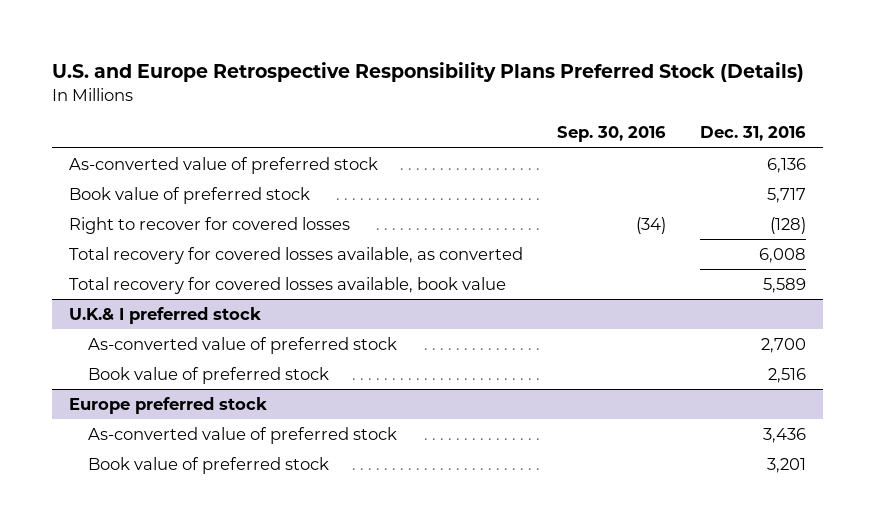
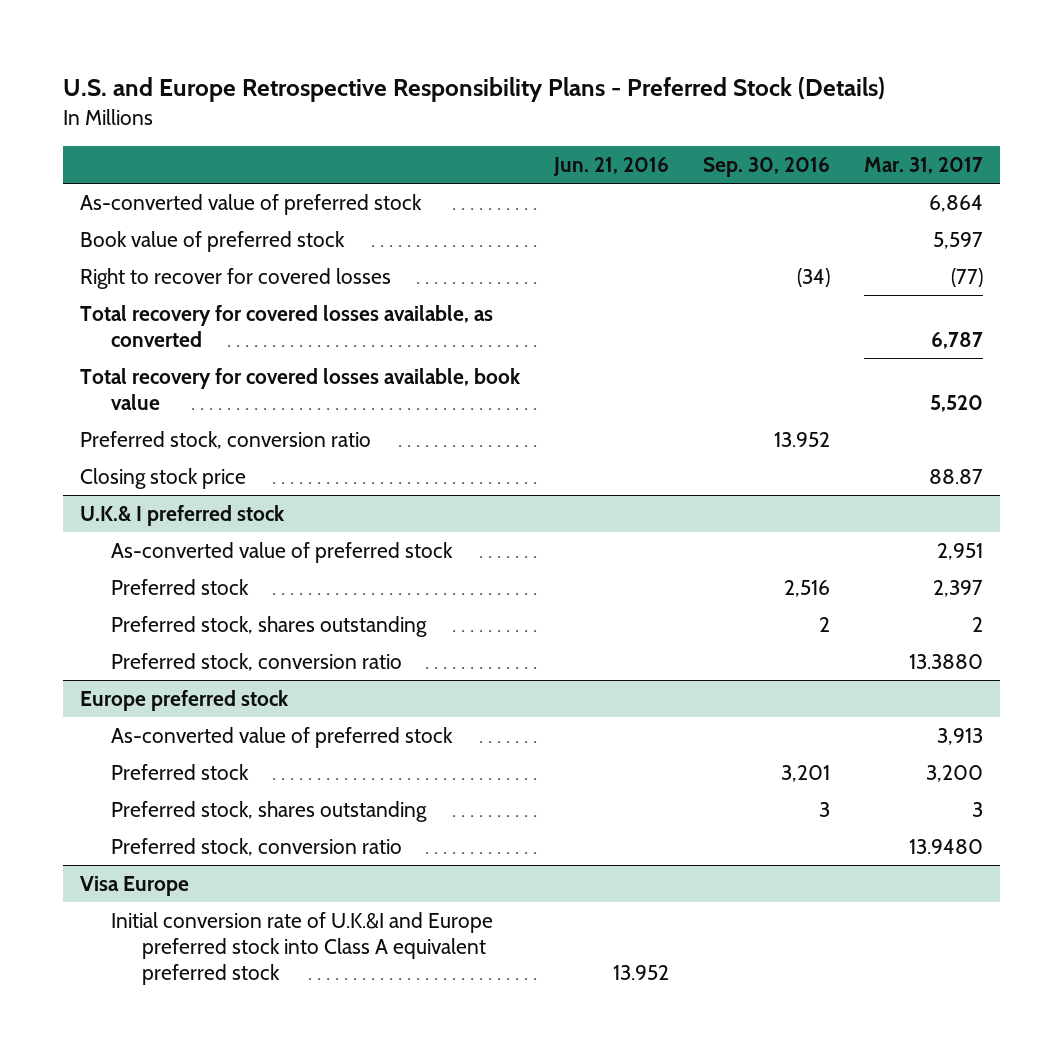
[52,62,805,83] U.S. and Europe Retrospective Responsibility Plans Preferred Stock (Details) -> [63,77,886,103] U.S. and Europe Retrospective Responsibility Plans - Preferred Stock (Details)
[700,126,807,142] Dec. 31, 2016 -> none
none -> [552,157,669,177] Jun. 21, 2016
none -> [863,157,983,175] Mar. 31, 2017
none -> [80,431,372,450] Preferred stock, conversion ratio
none -> [80,468,247,490] Closing stock price
[88,366,330,384] Book value of preferred stock -> none
none -> [111,579,250,596] Preferred stock
none -> [111,616,428,638] Preferred stock, shares outstanding
none -> [111,653,403,672] Preferred stock, conversion ratio
[88,456,330,474] Book value of preferred stock -> none
none -> [111,764,250,781] Preferred stock
none -> [111,801,428,823] Preferred stock, shares outstanding
none -> [111,838,403,857] Preferred stock, conversion ratio
none -> [80,876,190,897] Visa Europe
none -> [111,912,494,985] Initial conversion rate of U.K.&I and Europe preferred stock into Class A equivalent preferred stock

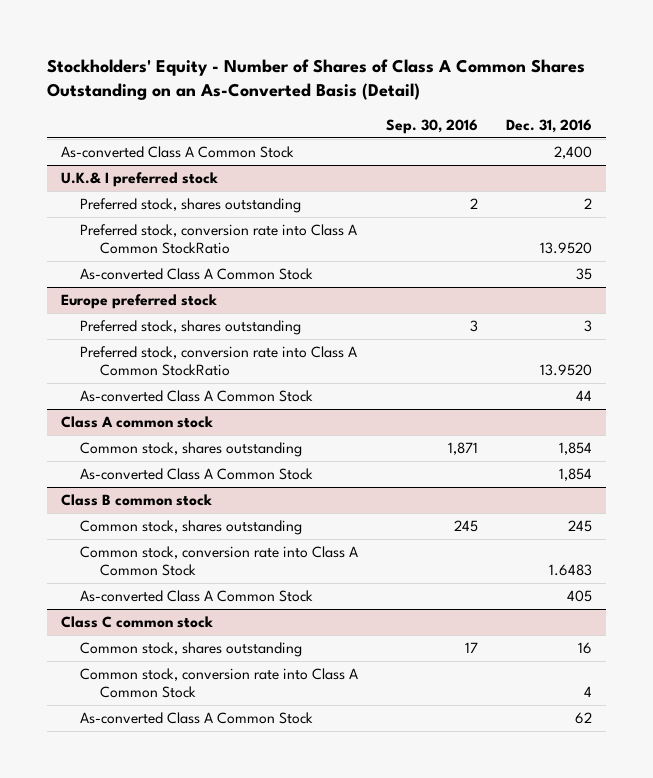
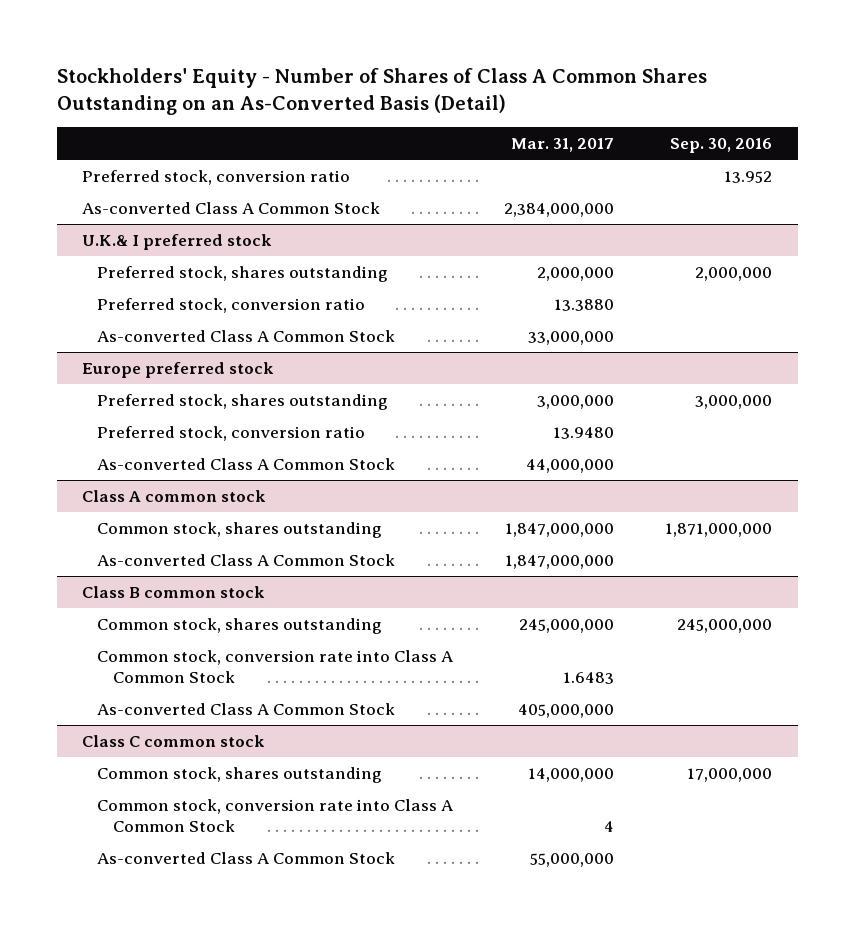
[506,118,593,133] Dec. 31, 2016 -> none
none -> [511,138,615,153] Mar. 31, 2017
none -> [82,169,351,185] Preferred stock, conversion ratio
[470,198,479,210] 2 -> [695,266,773,281] 2,000,000
[80,224,358,255] Preferred stock, conversion rate into Class A Common StockRatio -> [97,297,366,313] Preferred stock, conversion ratio
[470,320,479,333] 3 -> [695,394,773,409] 3,000,000
[80,346,358,377] Preferred stock, conversion rate into Class A Common StockRatio -> [97,425,366,441] Preferred stock, conversion ratio
[448,442,479,456] 1,871 -> [665,522,773,537] 1,871,000,000
[454,520,479,533] 245 -> [677,618,773,633] 245,000,000
[465,642,479,654] 17 -> [687,767,773,782] 17,000,000

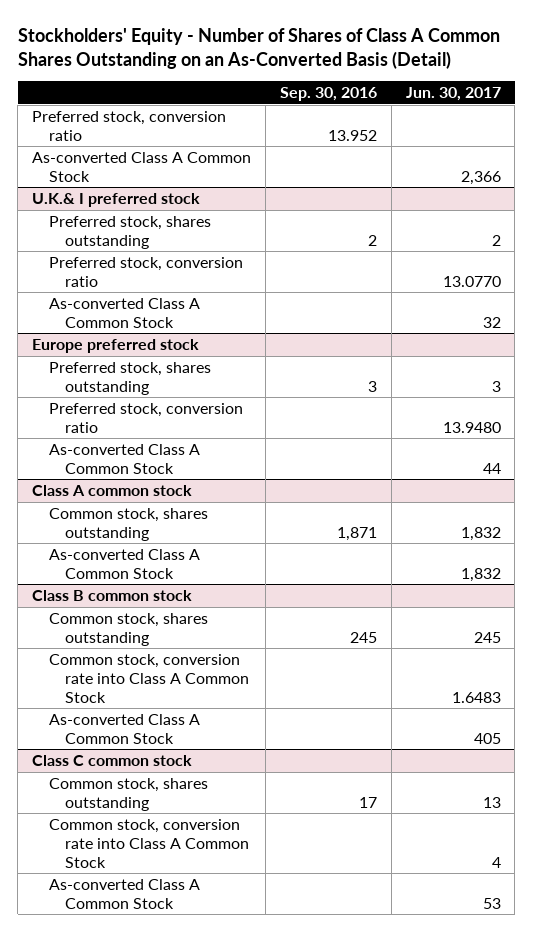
[511,138,615,153] Mar. 31, 2017 -> none
none -> [405,86,501,101] Jun. 30, 2017
[695,266,773,281] 2,000,000 -> [367,234,377,246] 2
[695,394,773,409] 3,000,000 -> [367,380,377,392] 3
[665,522,773,537] 1,871,000,000 -> [336,526,377,541] 1,871
[677,618,773,633] 245,000,000 -> [349,631,377,643] 245
[687,767,773,782] 17,000,000 -> [358,796,377,808] 17

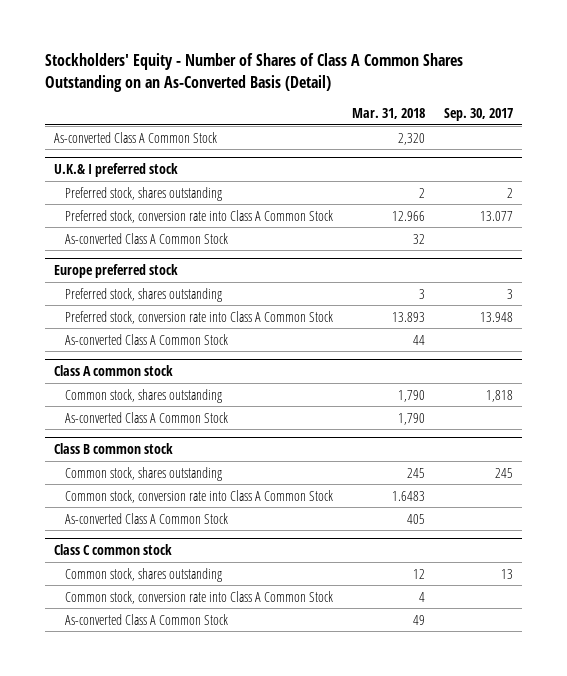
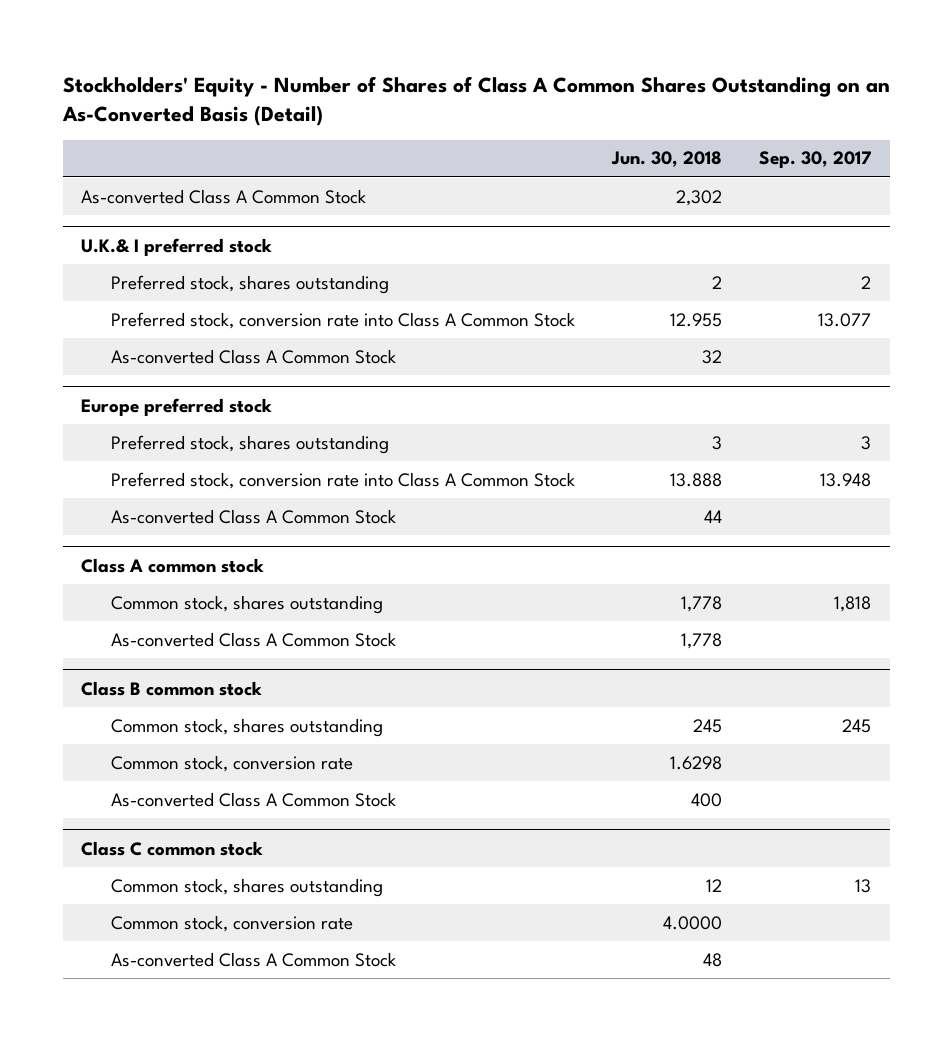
[352,107,426,119] Mar. 31, 2018 -> none
none -> [610,151,722,168] Jun. 30, 2018
[65,489,334,503] Common stock, conversion rate into Class A Common Stock -> [110,754,353,772] Common stock, conversion rate
[65,590,334,604] Common stock, conversion rate into Class A Common Stock -> [110,914,353,932] Common stock, conversion rate

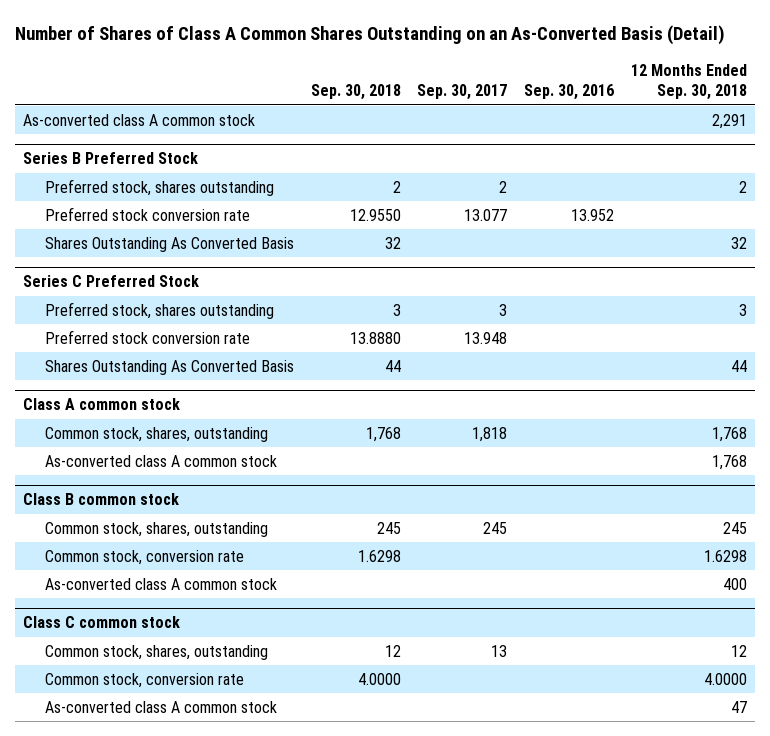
[61,75,890,126] Stockholders' Equity - Number of Shares of Class A Common Shares Outstanding on an As-Converted Basis (Detail) -> [14,24,725,45] Number of Shares of Class A Common Shares Outstanding on an As-Converted Basis (Detail)
[610,151,722,168] Jun. 30, 2018 -> none
none -> [310,84,401,101] Sep. 30, 2018
none -> [524,84,615,101] Sep. 30, 2016
none -> [630,63,747,101] 12 Months Ended Sep. 30, 2018
[81,188,367,204] As-converted Class A Common Stock -> [23,113,256,126] As-converted class A common stock
[81,237,273,256] U.K.& I preferred stock -> [23,152,199,165] Series B Preferred Stock
[110,311,575,329] Preferred stock, conversion rate into Class A Common Stock -> [44,206,250,221] Preferred stock conversion rate
[110,348,396,364] As-converted Class A Common Stock -> [44,236,294,252] Shares Outstanding As Converted Basis
[81,397,273,416] Europe preferred stock -> [23,275,200,288] Series C Preferred Stock
[110,471,575,489] Preferred stock, conversion rate into Class A Common Stock -> [44,329,250,344] Preferred stock conversion rate
[110,508,396,524] As-converted Class A Common Stock -> [44,359,294,375] Shares Outstanding As Converted Basis
[110,594,383,614] Common stock, shares outstanding -> [44,426,268,442] Common stock, shares, outstanding
[110,631,396,647] As-converted Class A Common Stock -> [44,454,277,467] As-converted class A common stock
[110,717,383,737] Common stock, shares outstanding -> [44,521,268,537] Common stock, shares, outstanding
[110,791,396,807] As-converted Class A Common Stock -> [44,577,277,590] As-converted class A common stock
[110,877,383,897] Common stock, shares outstanding -> [44,644,268,660] Common stock, shares, outstanding
[110,951,396,967] As-converted Class A Common Stock -> [44,700,277,713] As-converted class A common stock

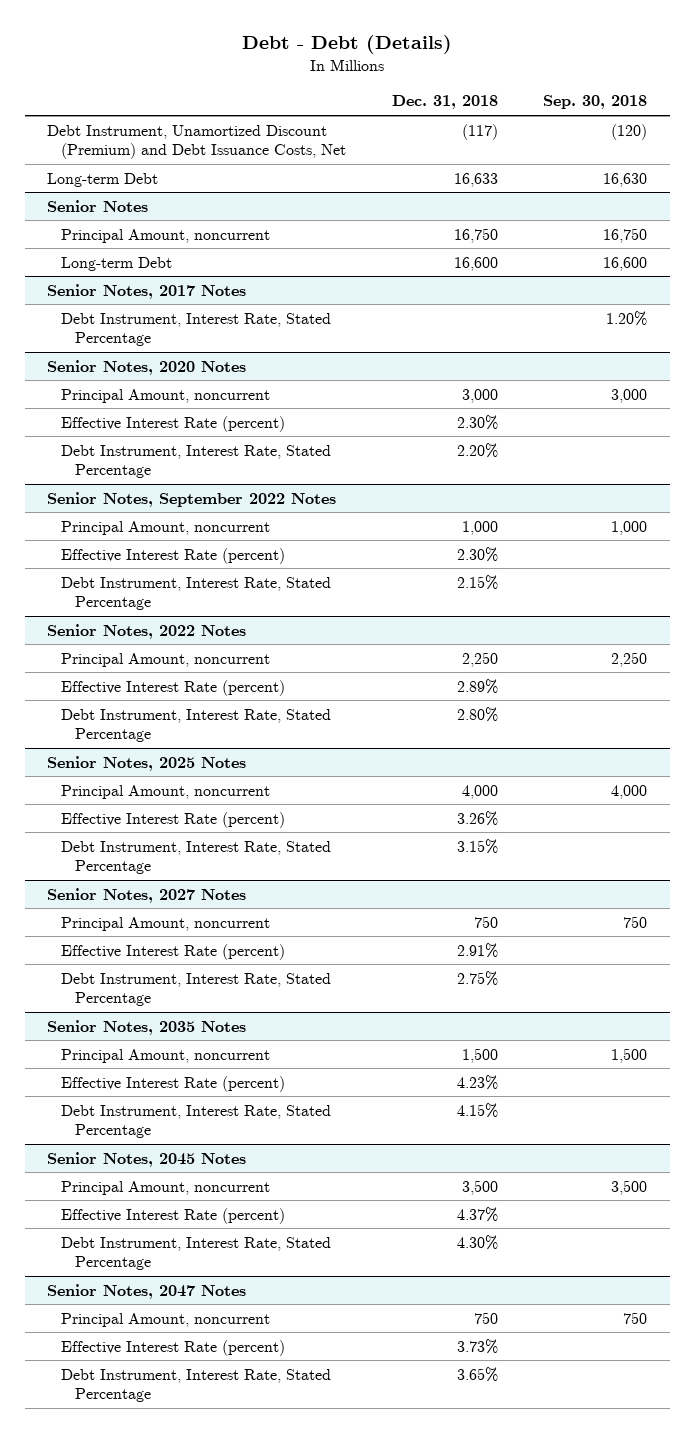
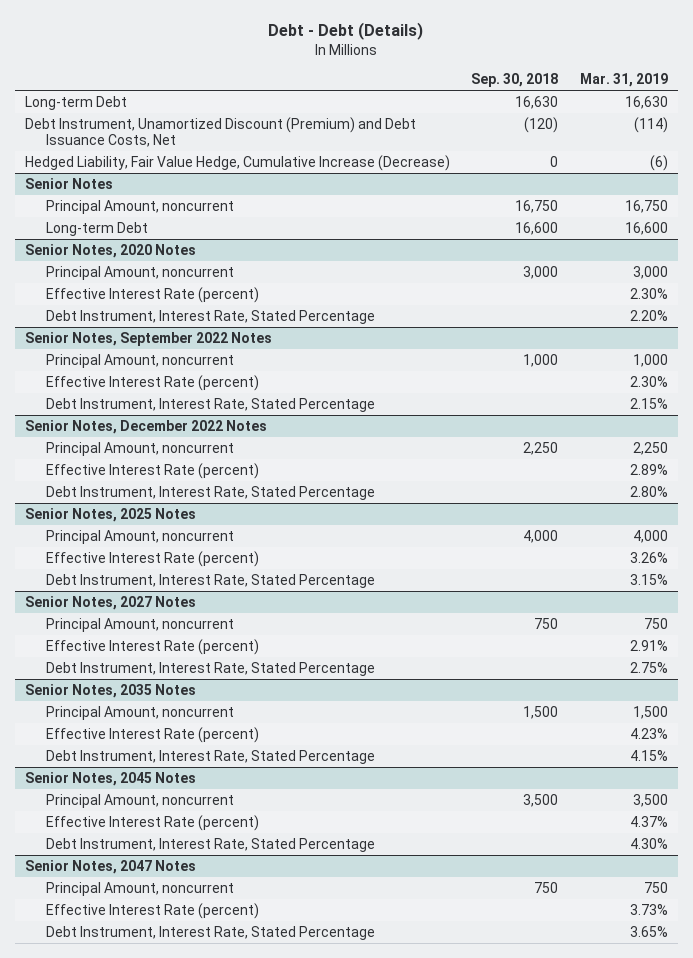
[391,95,498,110] Dec. 31, 2018 -> none
none -> [579,73,668,88] Mar. 31, 2019
[47,124,347,160] Debt Instrument, Unamortized Discount (Premium) and Debt Issuance Costs, Net -> [25,116,417,147] Debt Instrument, Unamortized Discount (Premium) and Debt Issuance Costs, Net
none -> [25,154,451,171] Hedged Liability, Fair Value Hedge, Cumulative Increase (Decrease)
[47,283,247,299] Senior Notes, 2017 Notes -> none
[61,312,332,347] Debt Instrument, Interest Rate, Stated Percentage -> none
[47,623,247,639] Senior Notes, 2022 Notes -> [25,419,268,434] Senior Notes, December 2022 Notes

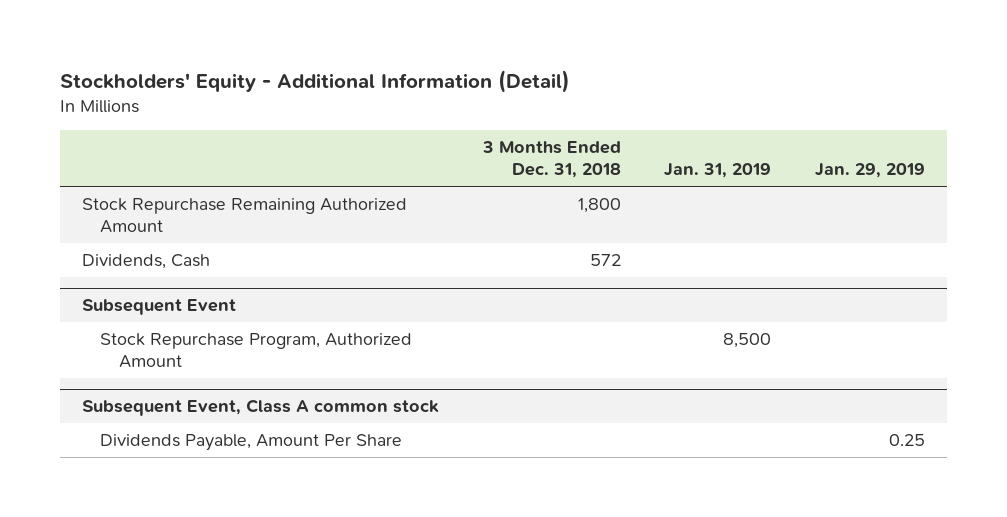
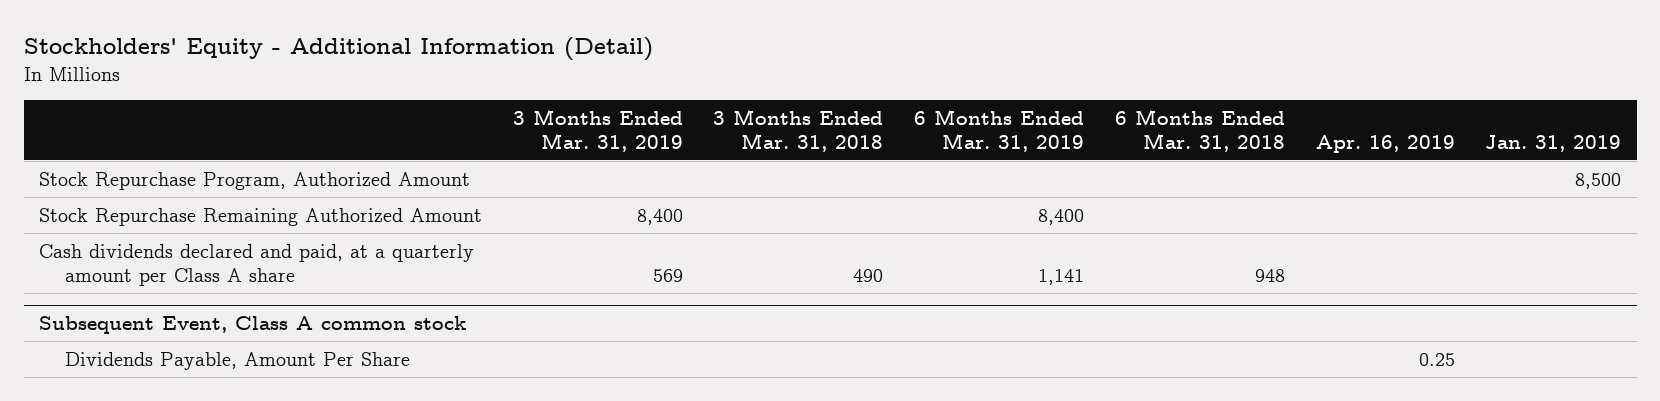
[481,141,621,179] 3 Months Ended Dec. 31, 2018 -> none
[814,163,925,179] Jan. 29, 2019 -> none
none -> [512,108,683,152] 3 Months Ended Mar. 31, 2019
none -> [713,108,884,152] 3 Months Ended Mar. 31, 2018
none -> [914,108,1085,152] 6 Months Ended Mar. 31, 2019
none -> [1114,108,1285,152] 6 Months Ended Mar. 31, 2018
none -> [1315,134,1455,153] Apr. 16, 2019
none -> [38,171,470,190] Stock Repurchase Program, Authorized Amount
[82,299,237,316] Subsequent Event -> none
[100,333,413,369] Stock Repurchase Program, Authorized Amount -> none
[82,254,211,270] Dividends, Cash -> [38,243,474,286] Cash dividends declared and paid, at a quarterly amount per Class A share

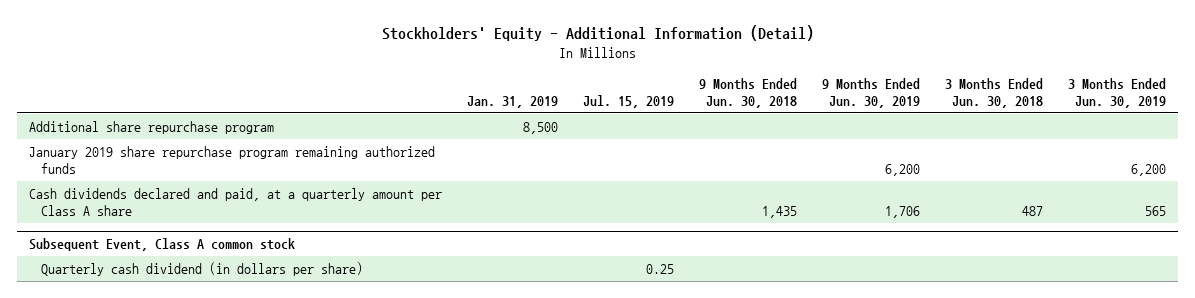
[512,108,683,152] 3 Months Ended Mar. 31, 2019 -> none
[713,108,884,152] 3 Months Ended Mar. 31, 2018 -> none
[914,108,1085,152] 6 Months Ended Mar. 31, 2019 -> none
[1114,108,1285,152] 6 Months Ended Mar. 31, 2018 -> none
[1315,134,1455,153] Apr. 16, 2019 -> none
none -> [583,94,675,108] Jul. 15, 2019
none -> [699,77,798,108] 9 Months Ended Jun. 30, 2018
none -> [822,77,921,108] 9 Months Ended Jun. 30, 2019
none -> [945,77,1044,108] 3 Months Ended Jun. 30, 2018
none -> [1068,77,1167,108] 3 Months Ended Jun. 30, 2019
[38,171,470,190] Stock Repurchase Program, Authorized Amount -> [29,120,275,134] Additional share repurchase program
[38,207,482,226] Stock Repurchase Remaining Authorized Amount -> [29,145,436,174] January 2019 share repurchase program remaining authorized funds
[65,351,411,370] Dividends Payable, Amount Per Share -> [41,261,364,276] Quarterly cash dividend (in dollars per share)

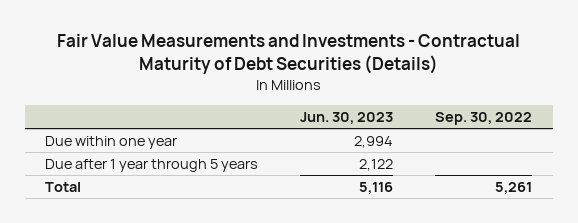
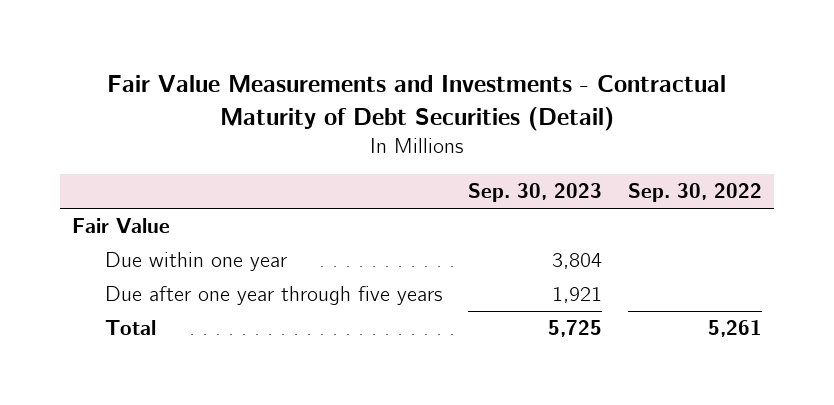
[56,34,520,75] Fair Value Measurements and Investments - Contractual Maturity of Debt Securities (Details) -> [107,75,727,131] Fair Value Measurements and Investments - Contractual Maturity of Debt Securities (Detail)
[300,111,394,124] Jun. 30, 2023 -> none
none -> [468,183,603,203] Sep. 30, 2023
none -> [72,218,171,234] Fair Value
[45,158,259,172] Due after 1 year through 5 years -> [105,286,443,306] Due after one year through five years

